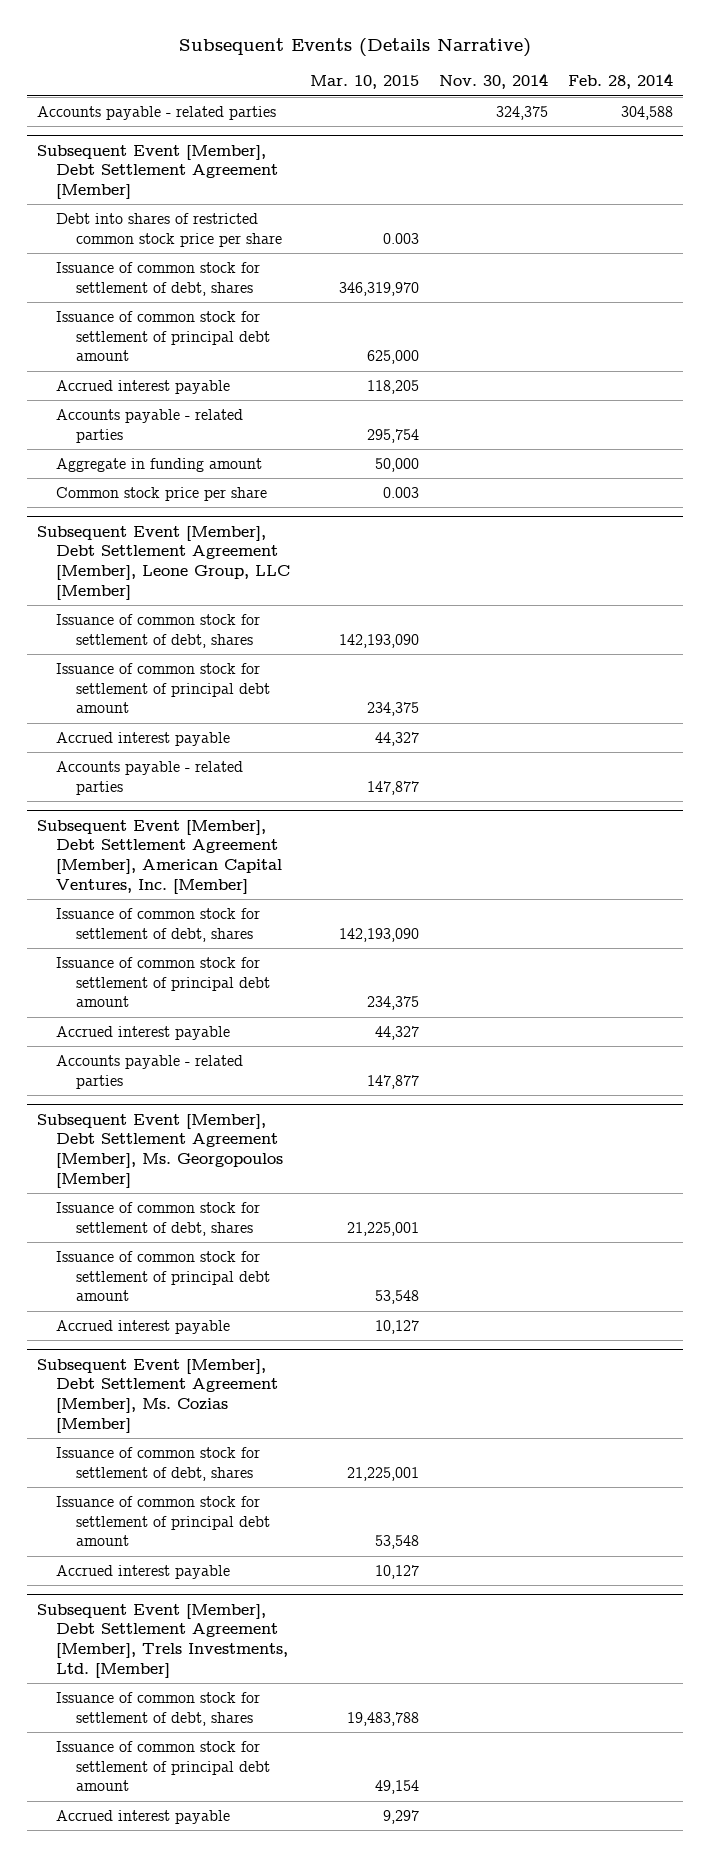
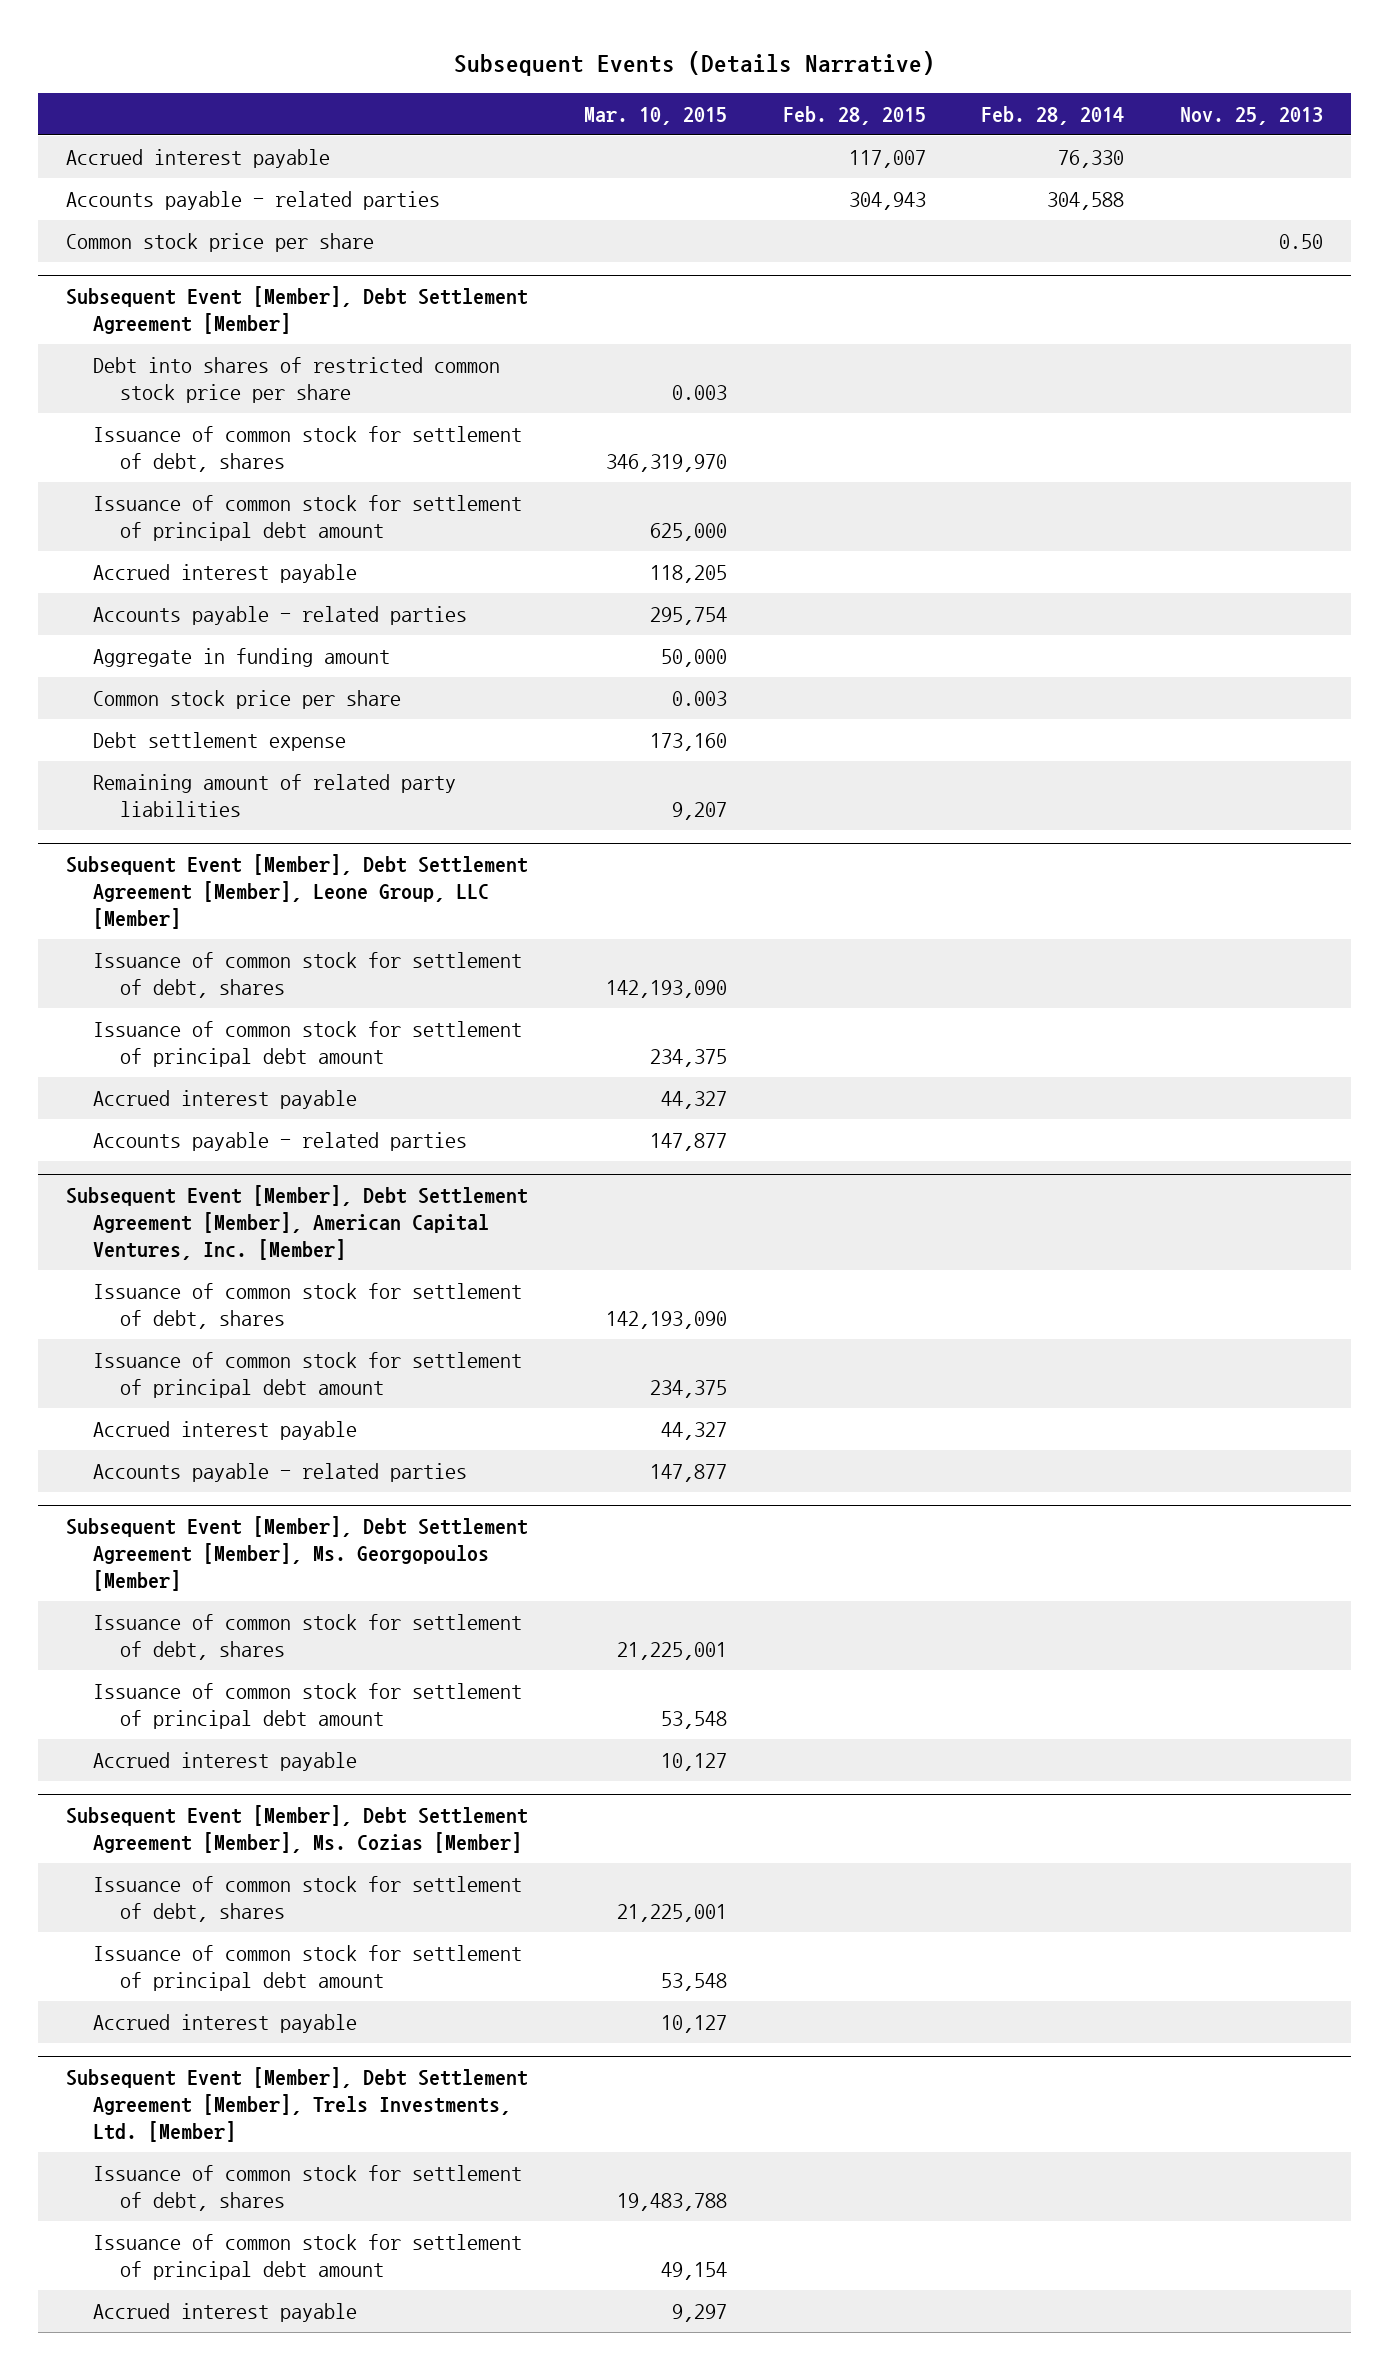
[439,73,549,90] Nov. 30, 2014 -> none
none -> [782,105,926,125] Feb. 28, 2015
none -> [1180,106,1324,125] Nov. 25, 2013
none -> [66,148,331,168] Accrued interest payable
none -> [66,232,375,252] Common stock price per share
none -> [92,731,346,751] Debt settlement expense
none -> [92,773,456,817] Remaining amount of related party liabilities

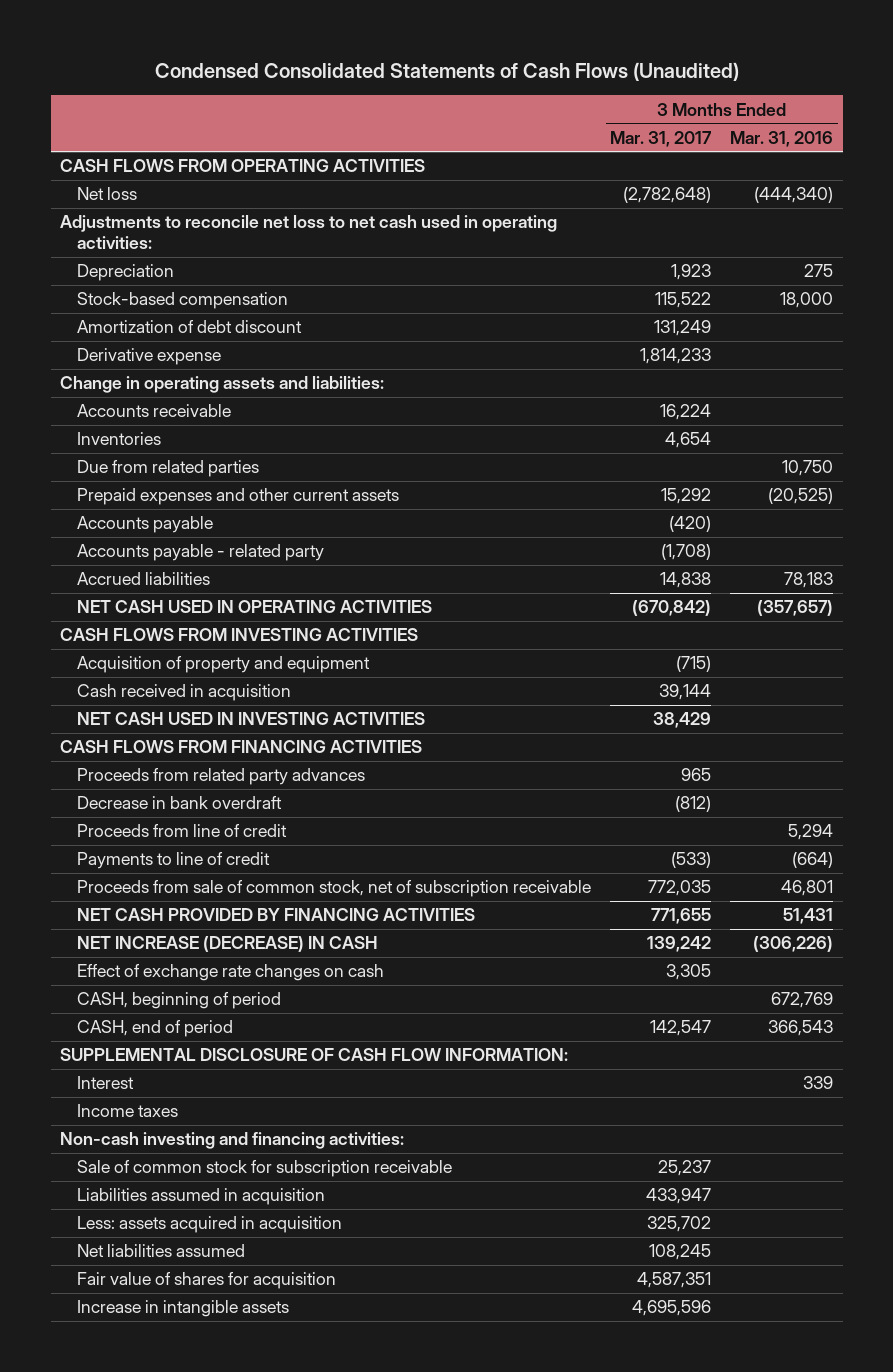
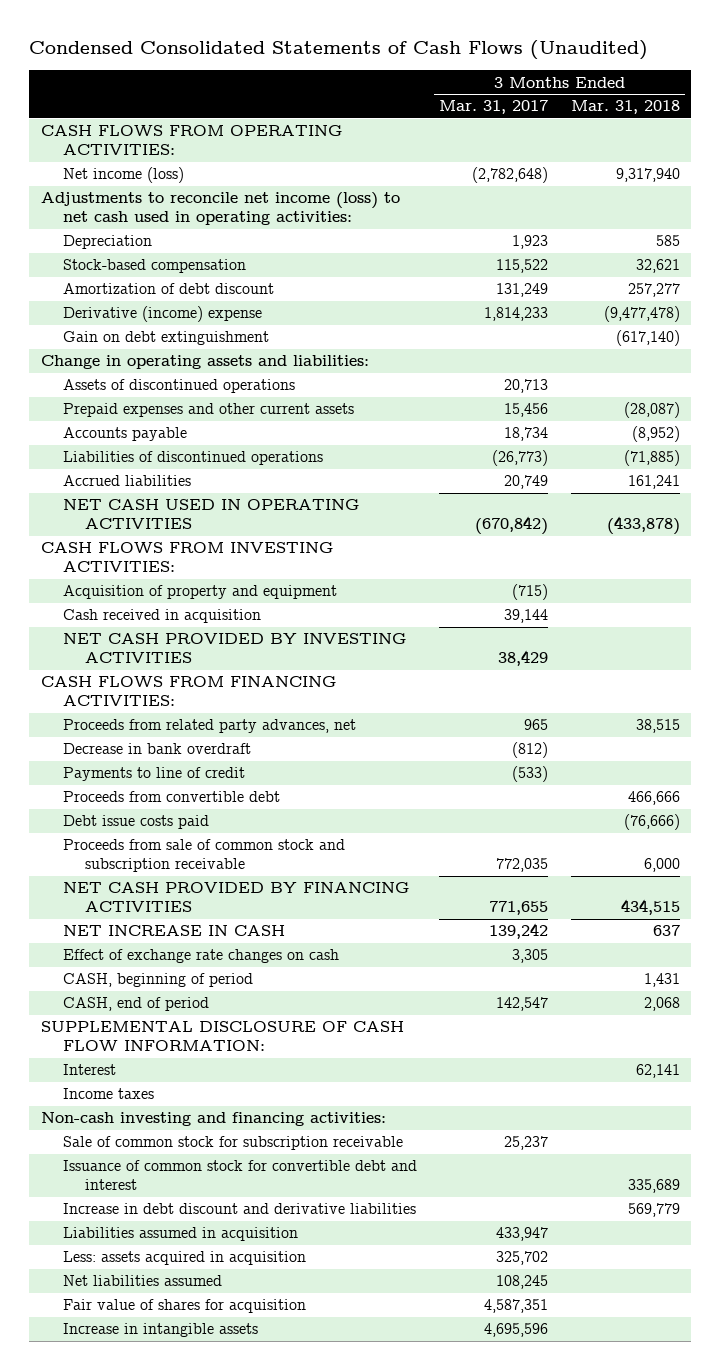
[730,130,834,147] Mar. 31, 2016 -> none
none -> [570,100,680,115] Mar. 31, 2018
[60,159,426,173] CASH FLOWS FROM OPERATING ACTIVITIES -> [40,125,342,156] CASH FLOWS FROM OPERATING ACTIVITIES:
[77,187,138,201] Net loss -> [62,167,184,184] Net income (loss)
[60,215,558,250] Adjustments to reconcile net loss to net cash used in operating activities: -> [40,192,400,226] Adjustments to reconcile net income (loss) to net cash used in operating activities:
[77,348,222,366] Derivative expense -> [62,306,262,323] Derivative (income) expense
none -> [62,331,269,346] Gain on debt extinguishment
[77,404,232,418] Accounts receivable -> none
[77,432,162,446] Inventories -> none
[77,460,260,478] Due from related parties -> none
[77,544,325,562] Accounts payable - related party -> none
none -> [62,379,295,394] Assets of discontinued operations
[661,488,712,505] 15,292 -> [504,403,549,418] 15,456
[669,516,712,533] (420) -> [504,427,549,442] 18,734
none -> [62,451,323,466] Liabilities of discontinued operations
[660,572,712,589] 14,838 -> [504,475,549,490] 20,749
[60,628,419,642] CASH FLOWS FROM INVESTING ACTIVITIES -> [40,542,333,573] CASH FLOWS FROM INVESTING ACTIVITIES:
[77,712,426,726] NET CASH USED IN INVESTING ACTIVITIES -> [62,633,406,664] NET CASH PROVIDED BY INVESTING ACTIVITIES
[60,740,423,754] CASH FLOWS FROM FINANCING ACTIVITIES -> [40,676,336,707] CASH FLOWS FROM FINANCING ACTIVITIES:
[77,768,366,786] Proceeds from related party advances -> [62,719,356,734] Proceeds from related party advances, net
[77,824,288,838] Proceeds from line of credit -> none
none -> [62,791,280,803] Proceeds from convertible debt
none -> [62,815,209,830] Debt issue costs paid
[77,880,592,898] Proceeds from sale of common stock, net of subscription receivable -> [62,839,345,873] Proceeds from sale of common stock and subscription receivable
[77,936,379,953] NET INCREASE (DECREASE) IN CASH -> [62,925,285,937] NET INCREASE IN CASH
none -> [62,1160,417,1191] Issuance of common stock for convertible debt and interest
none -> [62,1203,416,1215] Increase in debt discount and derivative liabilities

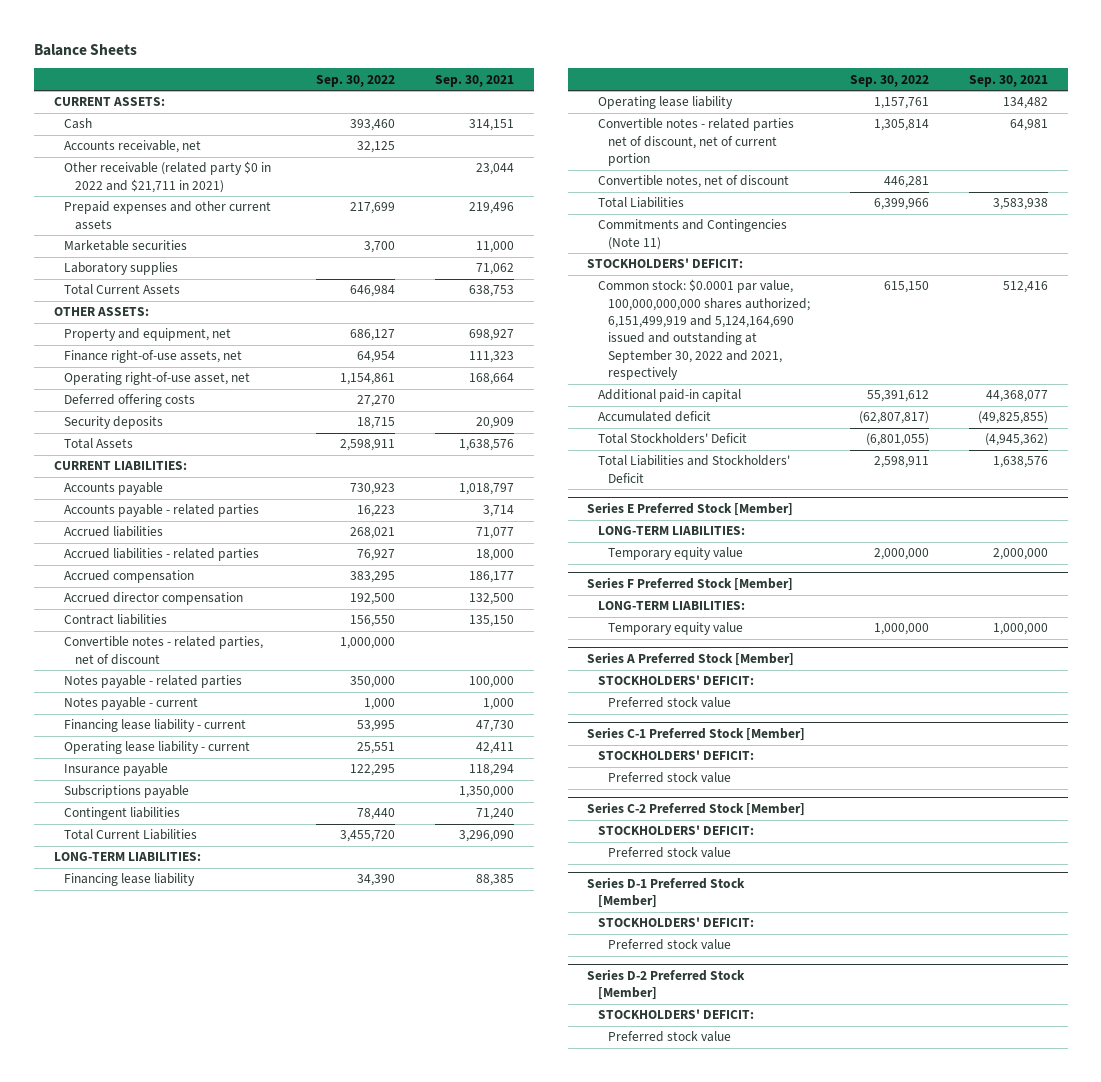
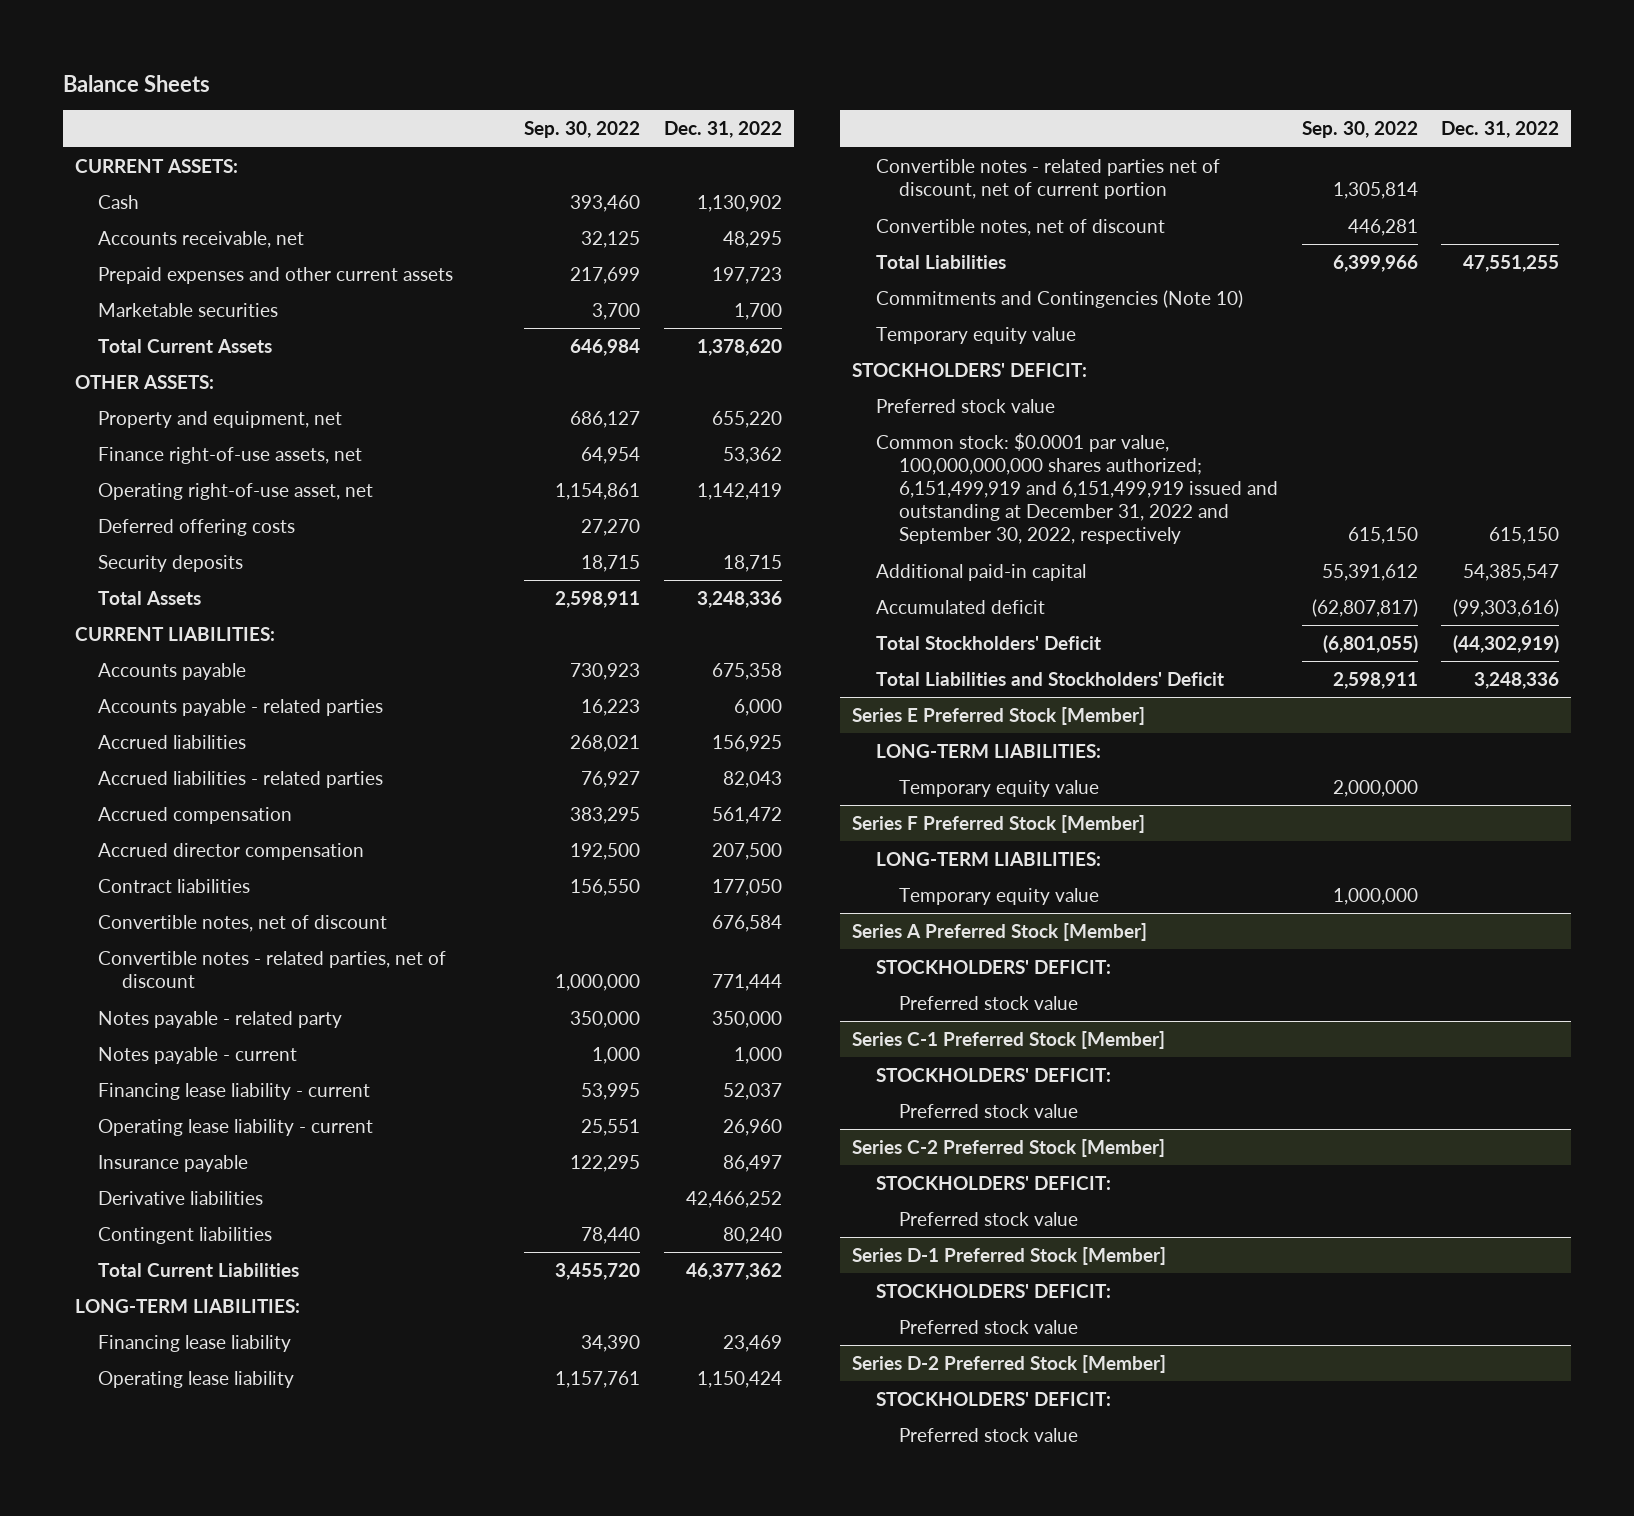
[435,74,515,87] Sep. 30, 2021 -> none
none -> [664,121,783,139] Dec. 31, 2022
[64,161,272,193] Other receivable (related party $0 in 2022 and $21,711 in 2021) -> none
[64,262,179,276] Laboratory supplies -> none
none -> [98,914,388,932] Convertible notes, net of discount
[64,675,243,689] Notes payable - related parties -> [98,1010,343,1028] Notes payable - related party
[64,785,190,799] Subscriptions payable -> none
none -> [98,1190,264,1205] Derivative liabilities
[597,219,787,250] Commitments and Contingencies (Note 11) -> [875,289,1243,308] Commitments and Contingencies (Note 10)
none -> [875,326,1076,344] Temporary equity value
none -> [875,398,1055,413] Preferred stock value
[597,279,811,381] Common stock: $0.0001 par value, 100,000,000,000 shares authorized; 6,151,499,919 and 5,124,164,690 issued and outstanding at September 30, 2022 and 2021, respectively -> [875,432,1279,545] Common stock: $0.0001 par value, 100,000,000,000 shares authorized; 6,151,499,919 and 6,151,499,919 issued and outstanding at December 31, 2022 and September 30, 2022, respectively

